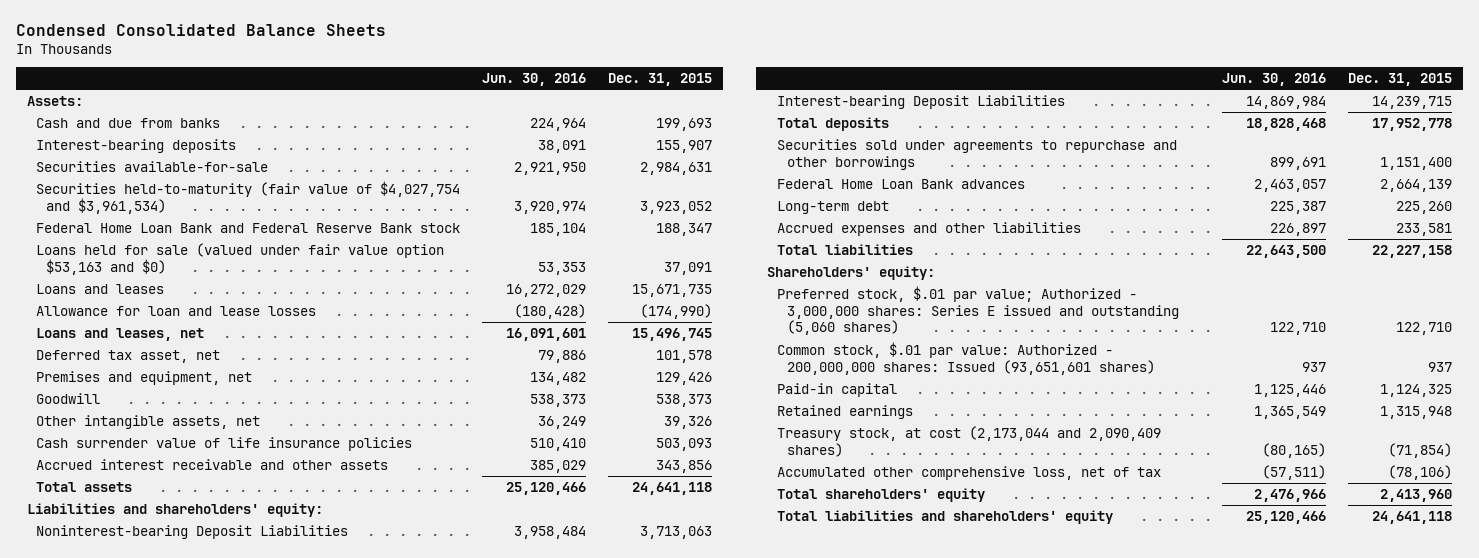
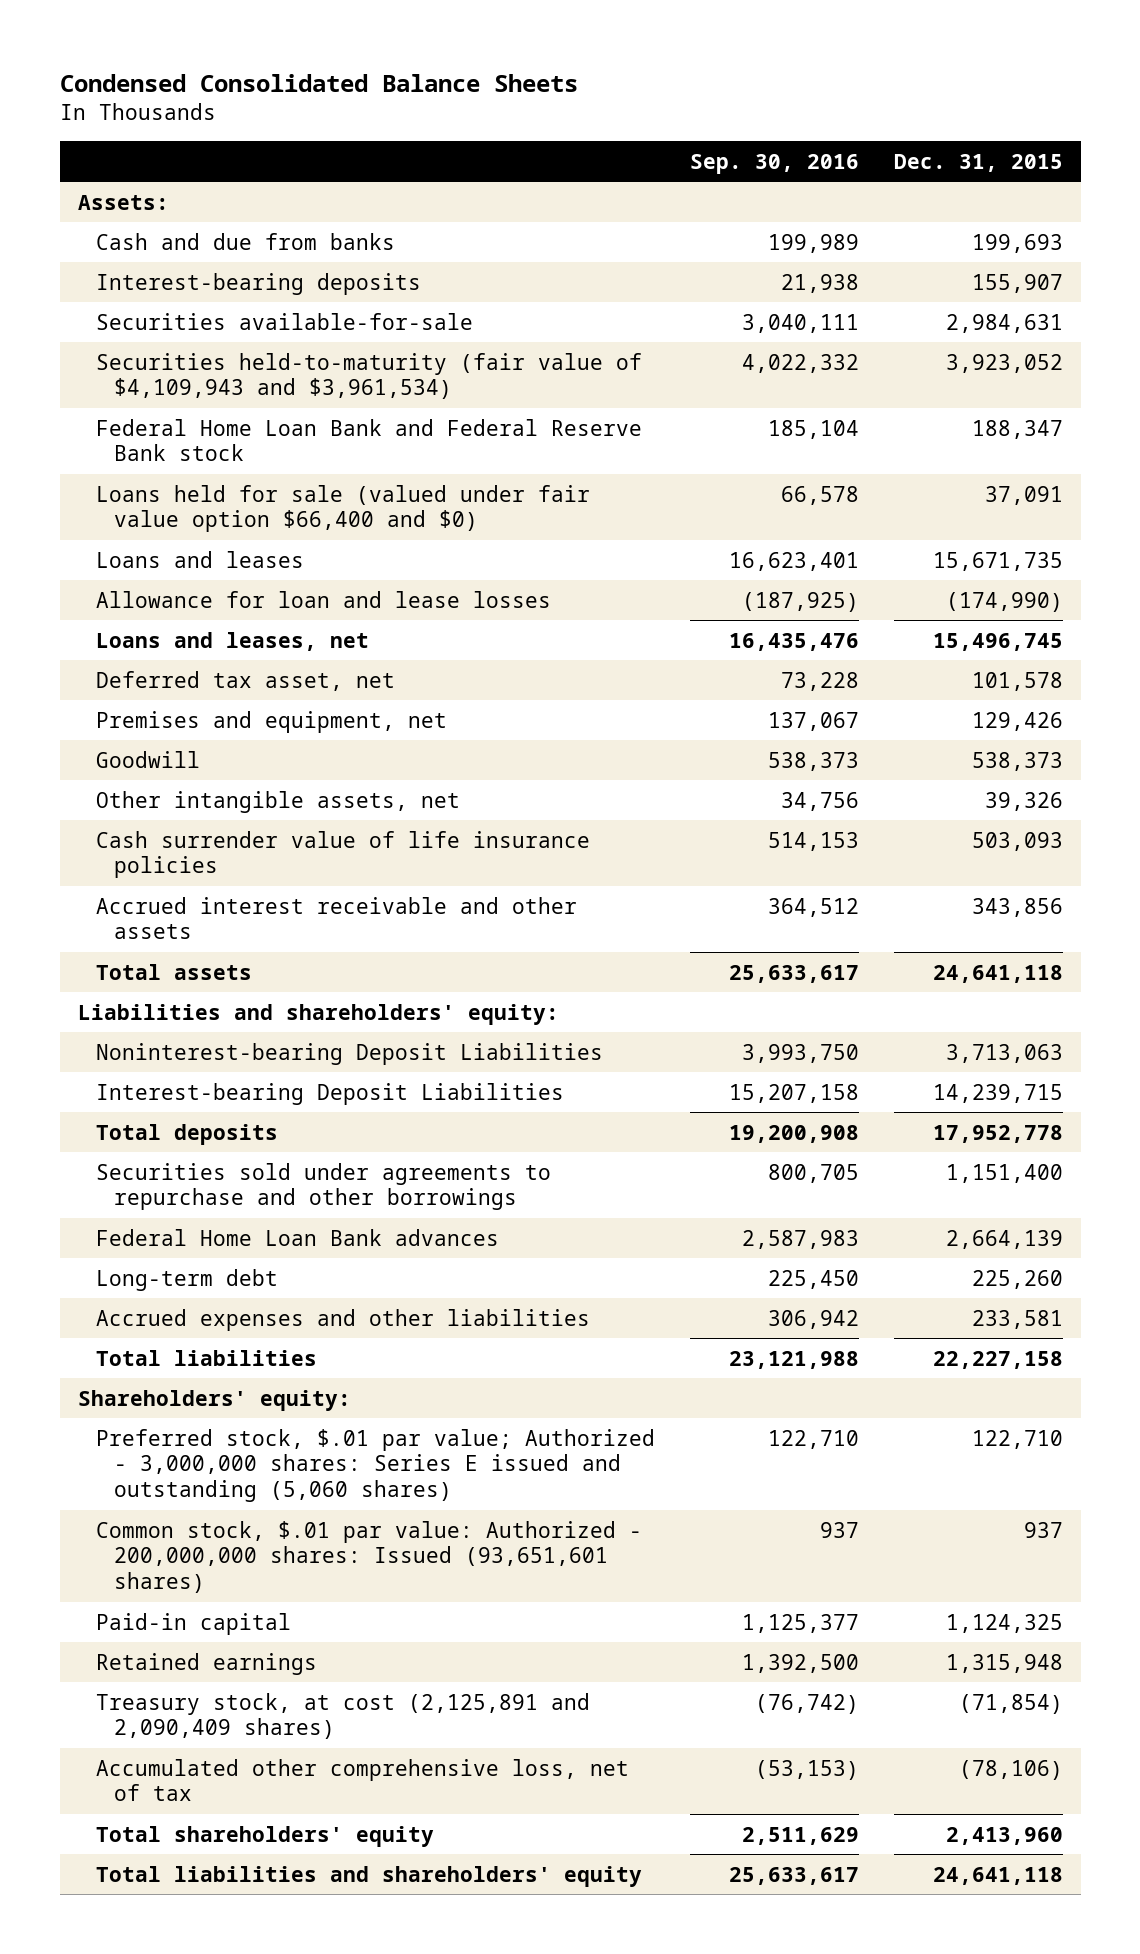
[482,73,587,87] Jun. 30, 2016 -> none
none -> [689,153,859,174] Sep. 30, 2016
[36,180,461,214] Securities held-to-maturity (fair value of $4,027,754 and $3,961,534) -> [95,352,642,400] Securities held-to-maturity (fair value of $4,109,943 and $3,961,534)
[36,242,445,275] Loans held for sale (valued under fair value option $53,163 and $0) -> [95,484,590,533] Loans held for sale (valued under fair value option $66,400 and $0)
[776,425,1161,457] Treasury stock, at cost (2,173,044 and 2,090,409 shares) -> [95,1692,590,1740] Treasury stock, at cost (2,125,891 and 2,090,409 shares)

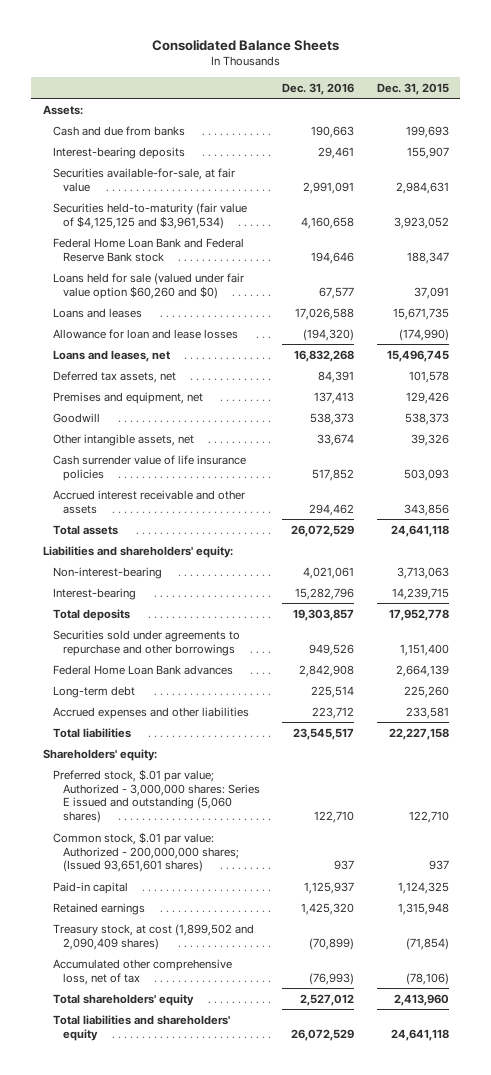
[59,74,578,93] Condensed Consolidated Balance Sheets -> [151,38,339,51] Consolidated Balance Sheets
[689,153,859,174] Sep. 30, 2016 -> none
none -> [282,82,355,95] Dec. 31, 2016
[95,312,473,330] Securities available-for-sale -> [52,167,235,192] Securities available-for-sale, at fair value
[95,352,642,400] Securities held-to-maturity (fair value of $4,109,943 and $3,961,534) -> [52,202,247,229] Securities held-to-maturity (fair value of $4,125,125 and $3,961,534)
[95,484,590,533] Loans held for sale (valued under fair value option $66,400 and $0) -> [52,272,244,299] Loans held for sale (valued under fair value option $60,260 and $0)
[95,670,395,691] Deferred tax asset, net -> [52,370,176,383] Deferred tax assets, net
[95,1042,603,1065] Noninterest-bearing Deposit Liabilities -> [52,566,162,579] Non-interest-bearing
[95,1082,564,1105] Interest-bearing Deposit Liabilities -> [52,587,136,600] Interest-bearing
[95,1520,642,1594] Common stock, $.01 par value: Authorized - 200,000,000 shares: Issued (93,651,601 shares) -> [52,831,239,873] Common stock, $.01 par value: Authorized - 200,000,000 shares; (Issued 93,651,601 shares)
[95,1692,590,1740] Treasury stock, at cost (2,125,891 and 2,090,409 shares) -> [52,923,254,950] Treasury stock, at cost (1,899,502 and 2,090,409 shares)

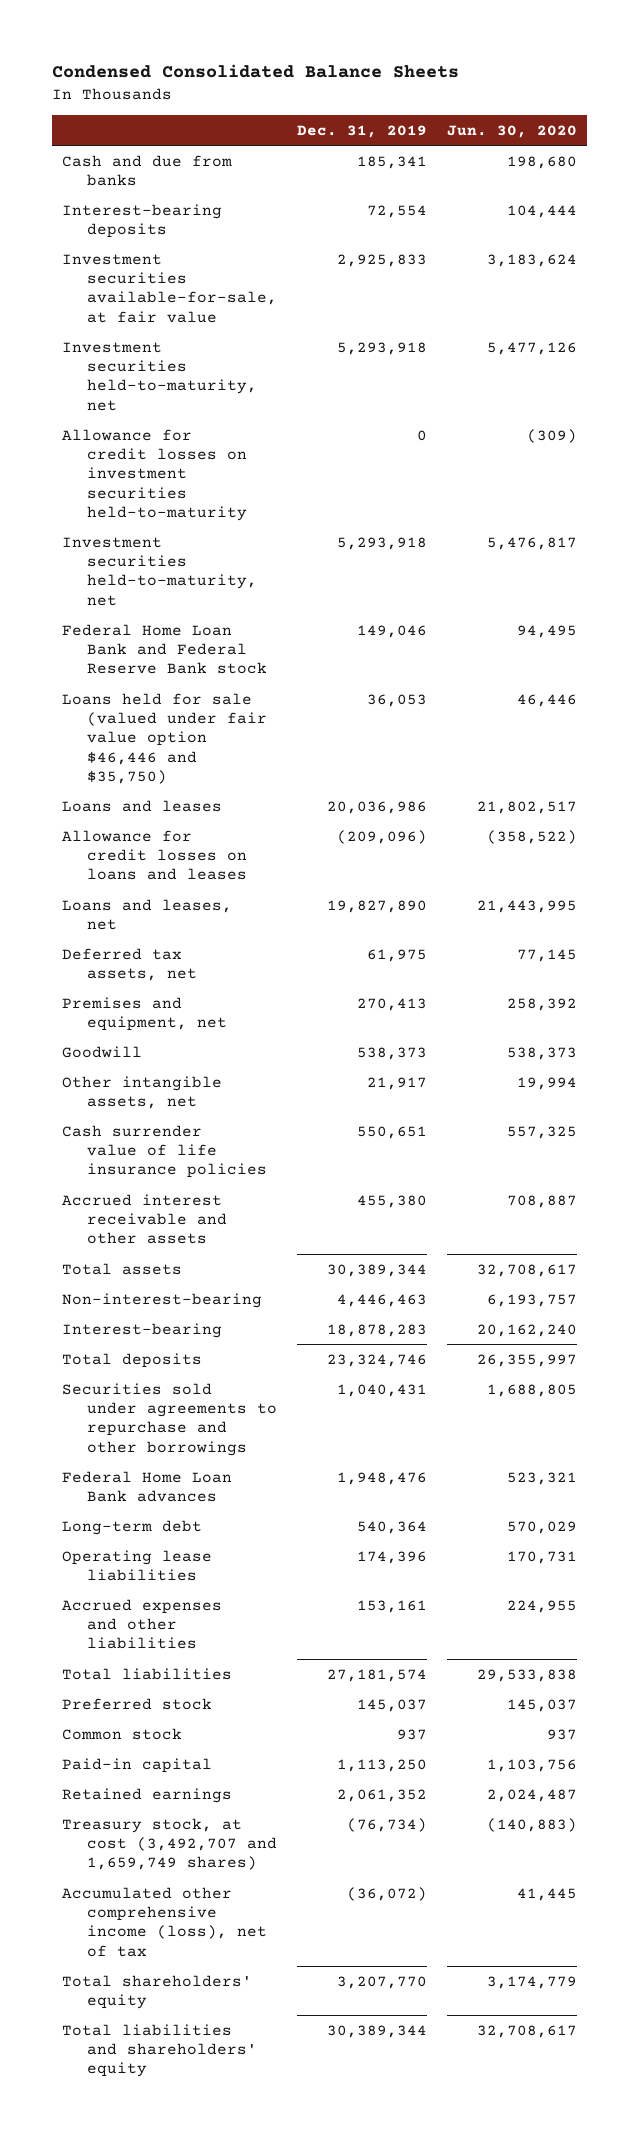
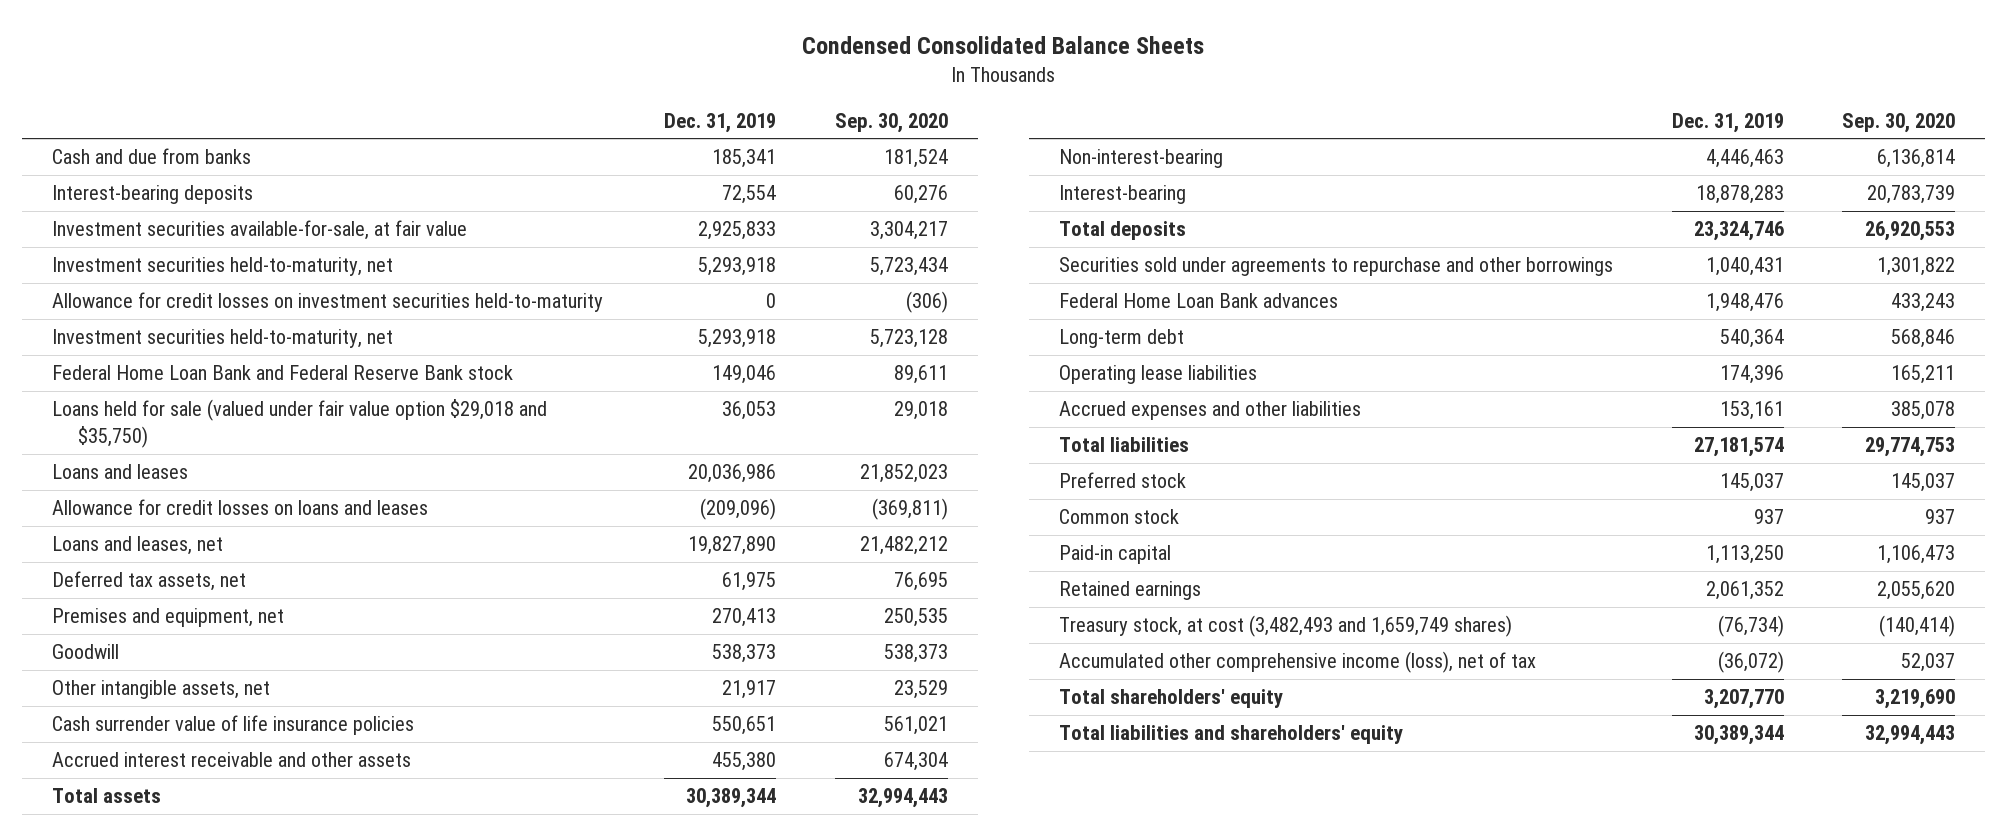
[446,125,577,139] Jun. 30, 2020 -> none
none -> [835,112,949,133] Sep. 30, 2020
[62,692,267,784] Loans held for sale (valued under fair value option $46,446 and $35,750) -> [51,399,547,449] Loans held for sale (valued under fair value option $29,018 and $35,750)
[62,1817,277,1871] Treasury stock, at cost (3,492,707 and 1,659,749 shares) -> [1058,615,1512,638] Treasury stock, at cost (3,482,493 and 1,659,749 shares)

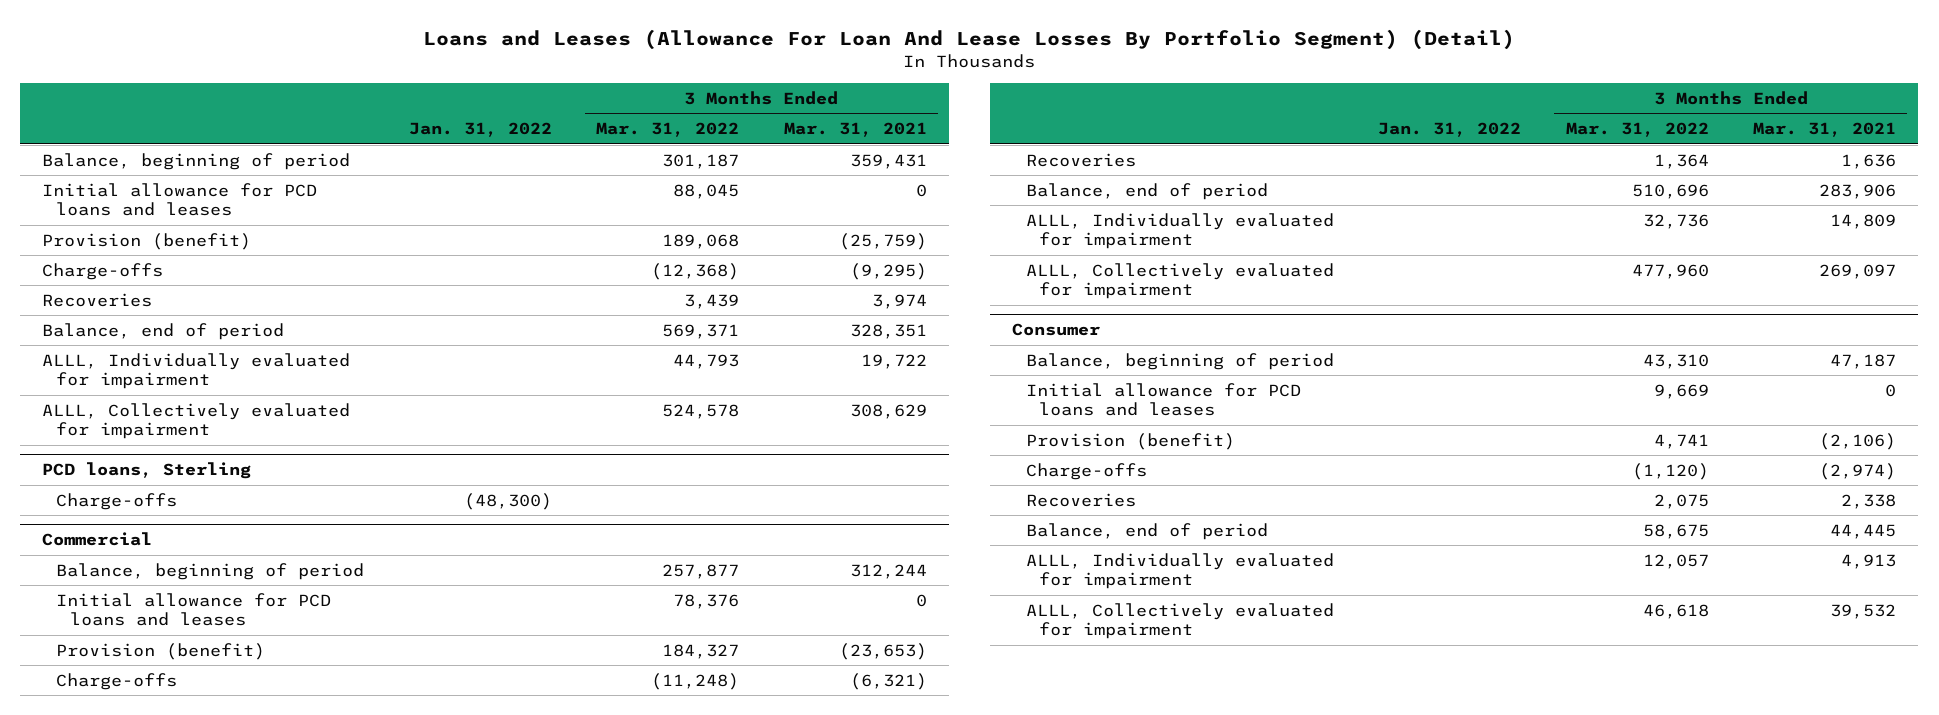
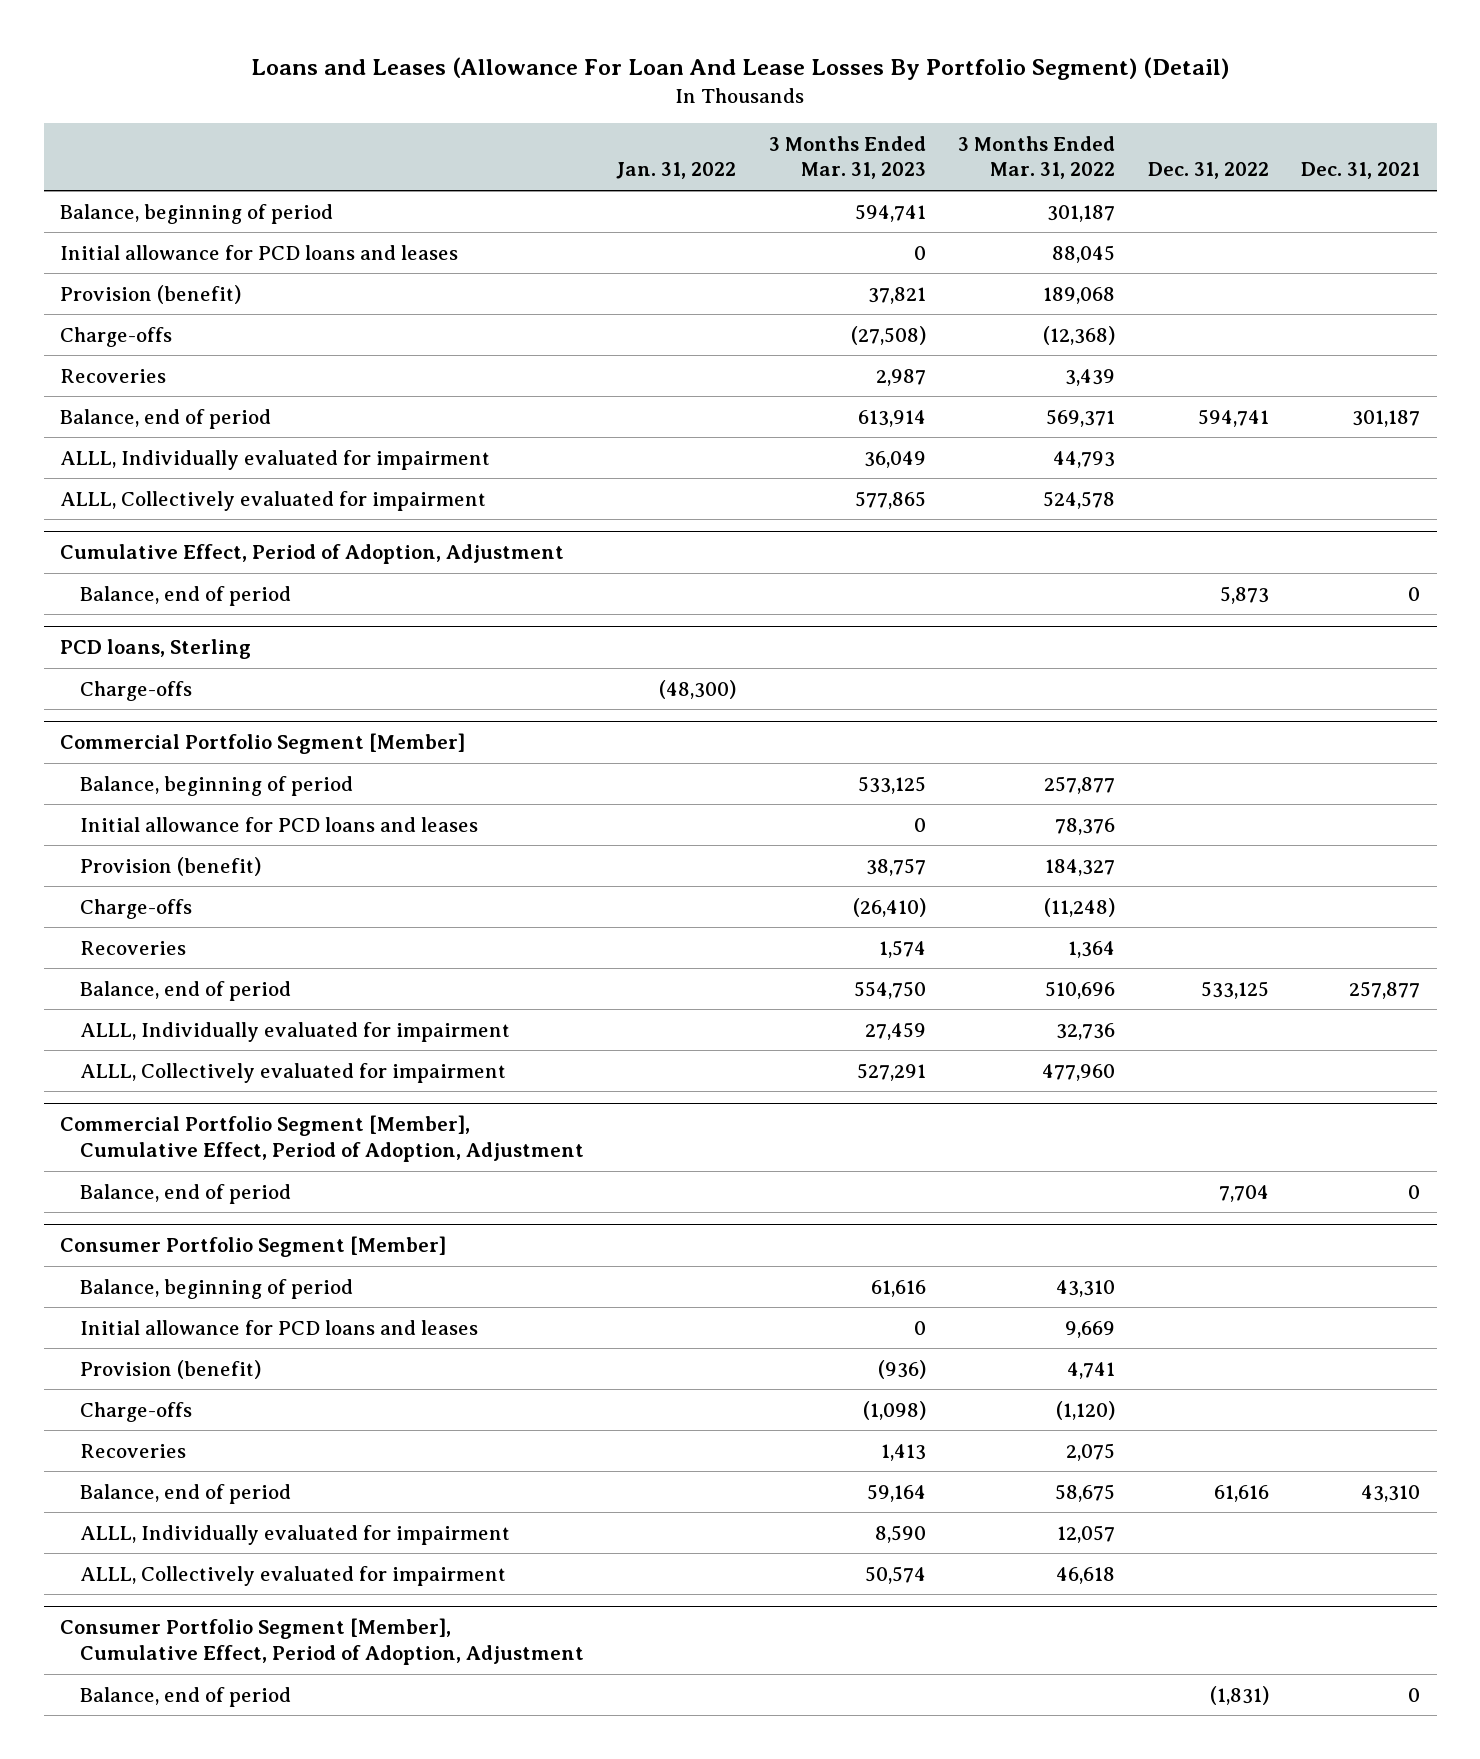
[783,122,927,138] Mar. 31, 2021 -> none
none -> [768,135,926,180] 3 Months Ended Mar. 31, 2023
none -> [1147,162,1269,180] Dec. 31, 2022
none -> [1301,162,1421,180] Dec. 31, 2021
none -> [60,544,565,565] Cumulative Effect, Period of Adoption, Adjustment
none -> [79,585,291,606] Balance, end of period
[42,532,153,547] Commercial -> [60,733,466,755] Commercial Portfolio Segment [Member]
none -> [60,1115,584,1163] Commercial Portfolio Segment [Member], Cumulative Effect, Period of Adoption, Adjustment
none -> [79,1183,291,1204] Balance, end of period
[1011,323,1100,337] Consumer -> [60,1236,447,1258] Consumer Portfolio Segment [Member]
none -> [60,1618,584,1666] Consumer Portfolio Segment [Member], Cumulative Effect, Period of Adoption, Adjustment
none -> [79,1686,291,1707] Balance, end of period

